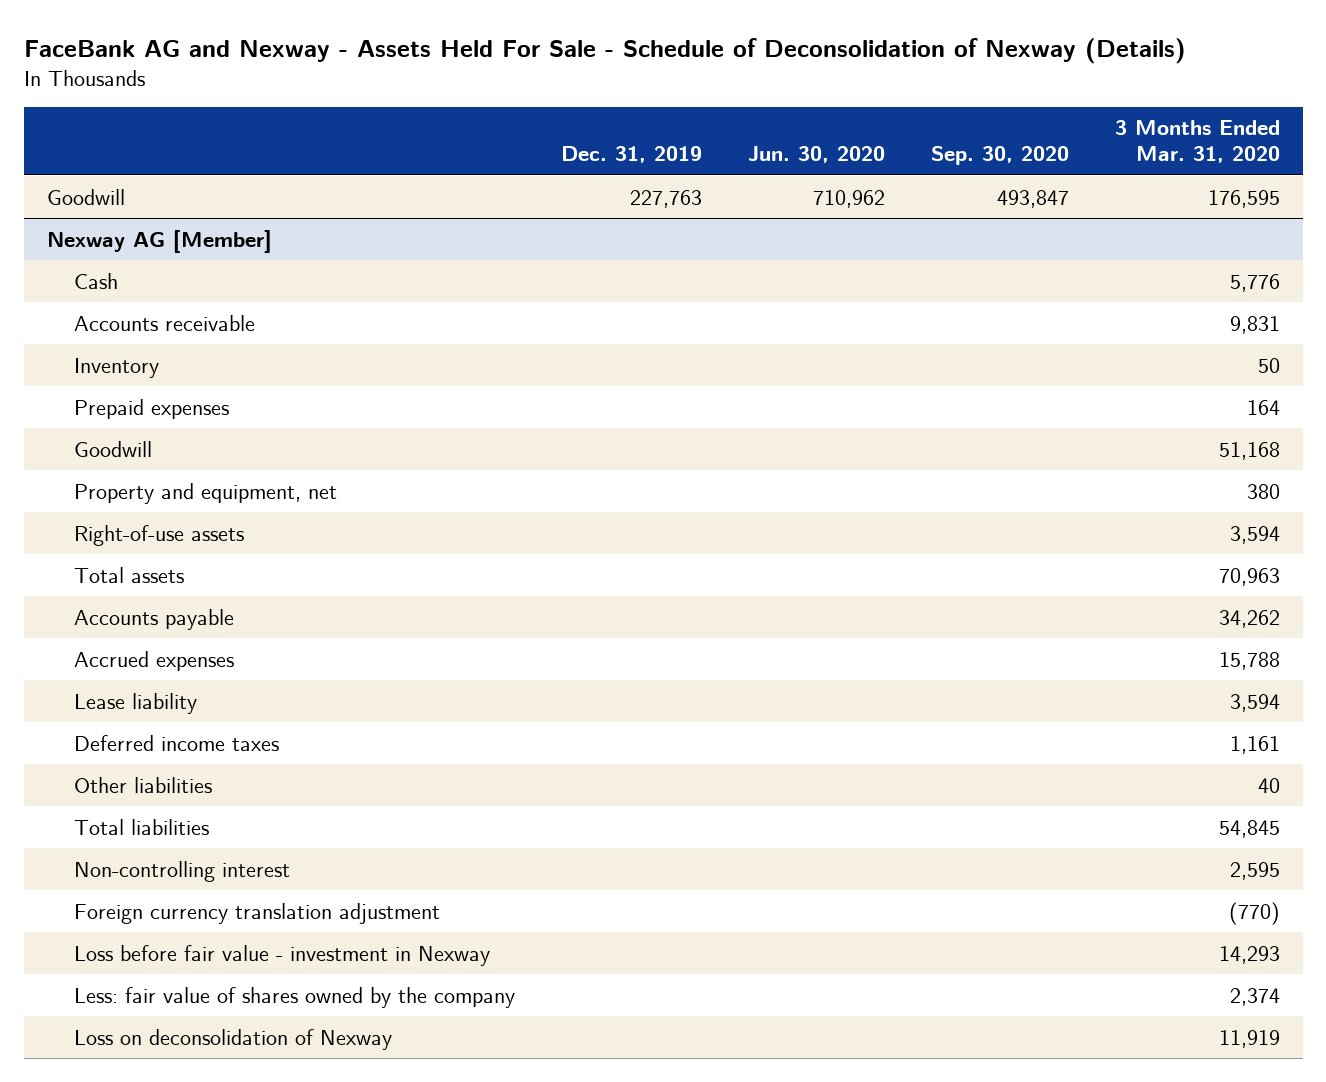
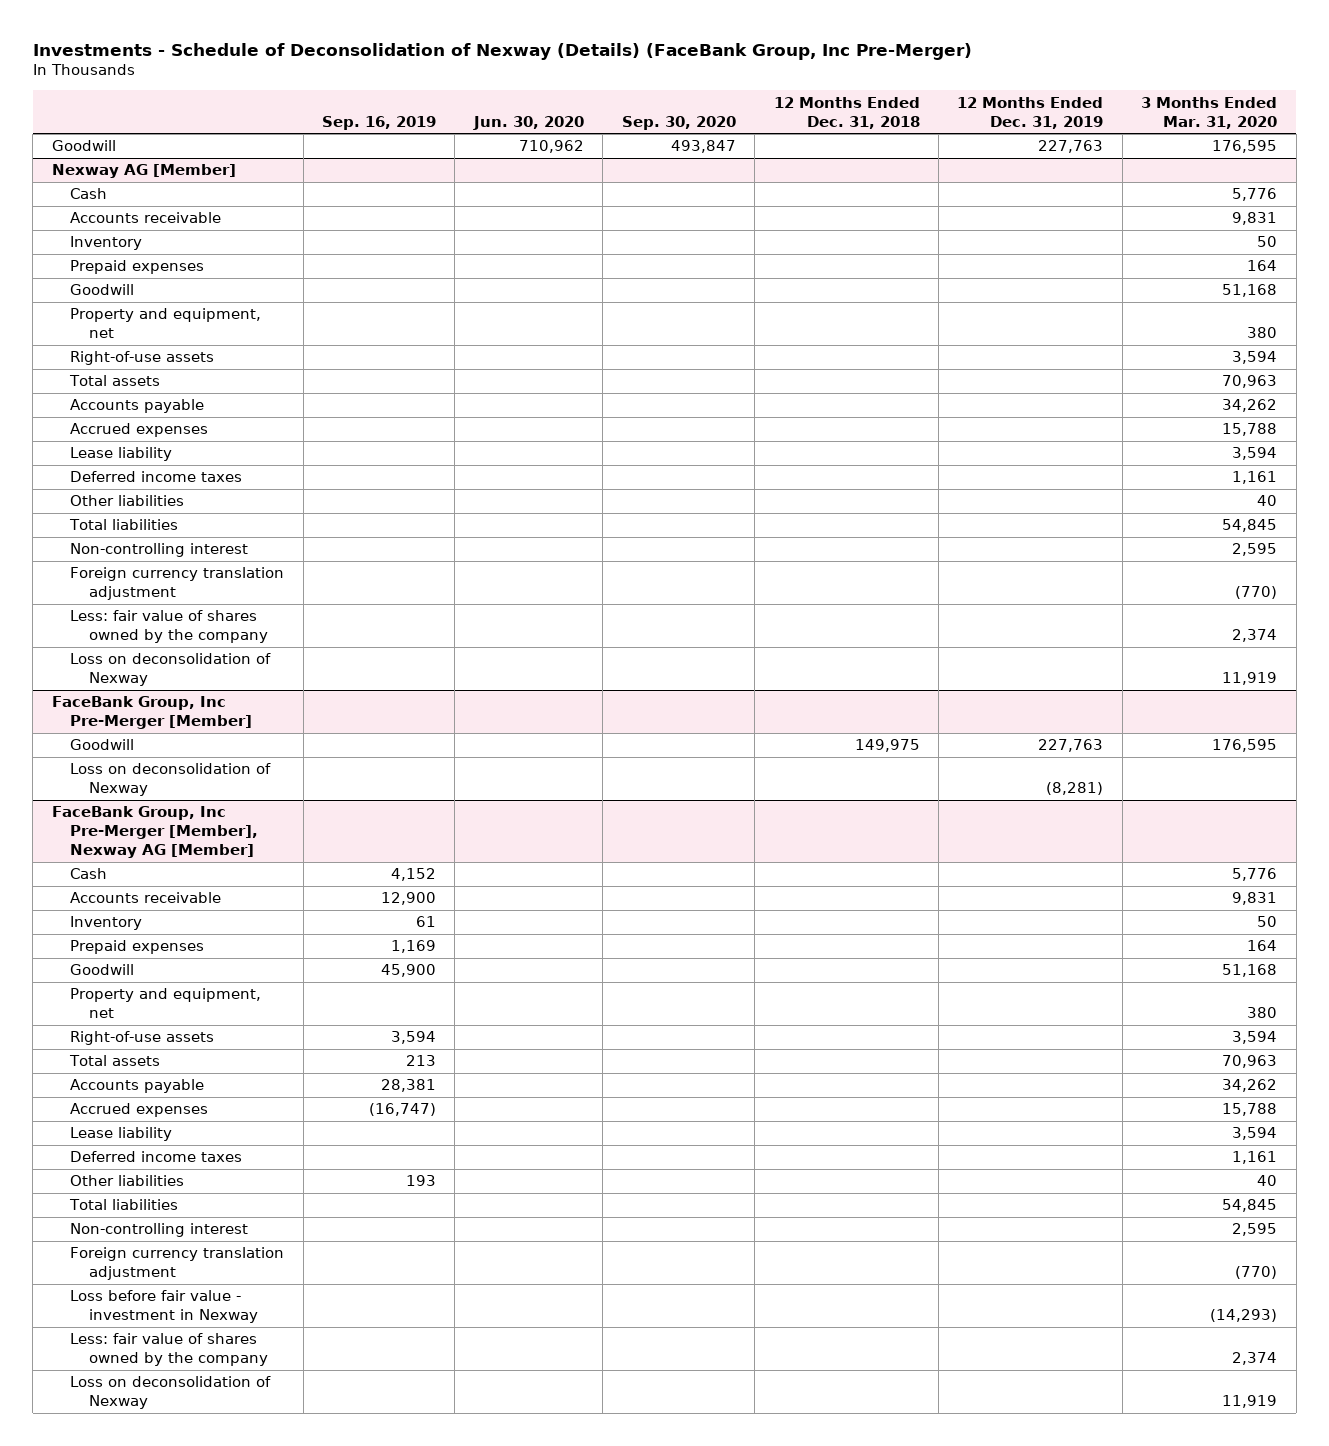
[23,37,1186,64] FaceBank AG and Nexway - Assets Held For Sale - Schedule of Deconsolidation of Nexway (Details) -> [32,42,972,60] Investments - Schedule of Deconsolidation of Nexway (Details) (FaceBank Group, Inc Pre-Merger)
[561,145,703,163] Dec. 31, 2019 -> none
none -> [322,115,437,130] Sep. 16, 2019
none -> [773,96,920,129] 12 Months Ended Dec. 31, 2018
none -> [957,96,1104,129] 12 Months Ended Dec. 31, 2019
[74,944,491,966] Loss before fair value - investment in Nexway -> none
none -> [51,696,253,730] FaceBank Group, Inc Pre-Merger [Member]
none -> [70,739,135,751] Goodwill
none -> [70,763,272,797] Loss on deconsolidation of Nexway
none -> [51,806,259,859] FaceBank Group, Inc Pre-Merger [Member], Nexway AG [Member]
none -> [70,868,108,880] Cash
none -> [70,892,222,904] Accounts receivable
none -> [70,916,143,931] Inventory
none -> [70,940,205,955] Prepaid expenses
none -> [70,964,135,976] Goodwill
none -> [70,988,262,1019] Property and equipment, net
none -> [70,1031,215,1046] Right-of-use assets
none -> [69,1055,161,1067] Total assets
none -> [70,1079,205,1094] Accounts payable
none -> [70,1103,209,1118] Accrued expenses
none -> [70,1127,173,1142] Lease liability
none -> [70,1151,243,1163] Deferred income taxes
none -> [70,1175,185,1187] Other liabilities
none -> [69,1199,179,1211] Total liabilities
none -> [70,1223,249,1238] Non-controlling interest
none -> [70,1247,285,1281] Foreign currency translation adjustment
none -> [70,1290,258,1324] Loss before fair value - investment in Nexway
none -> [70,1333,268,1367] Less: fair value of shares owned by the company
none -> [70,1376,272,1410] Loss on deconsolidation of Nexway

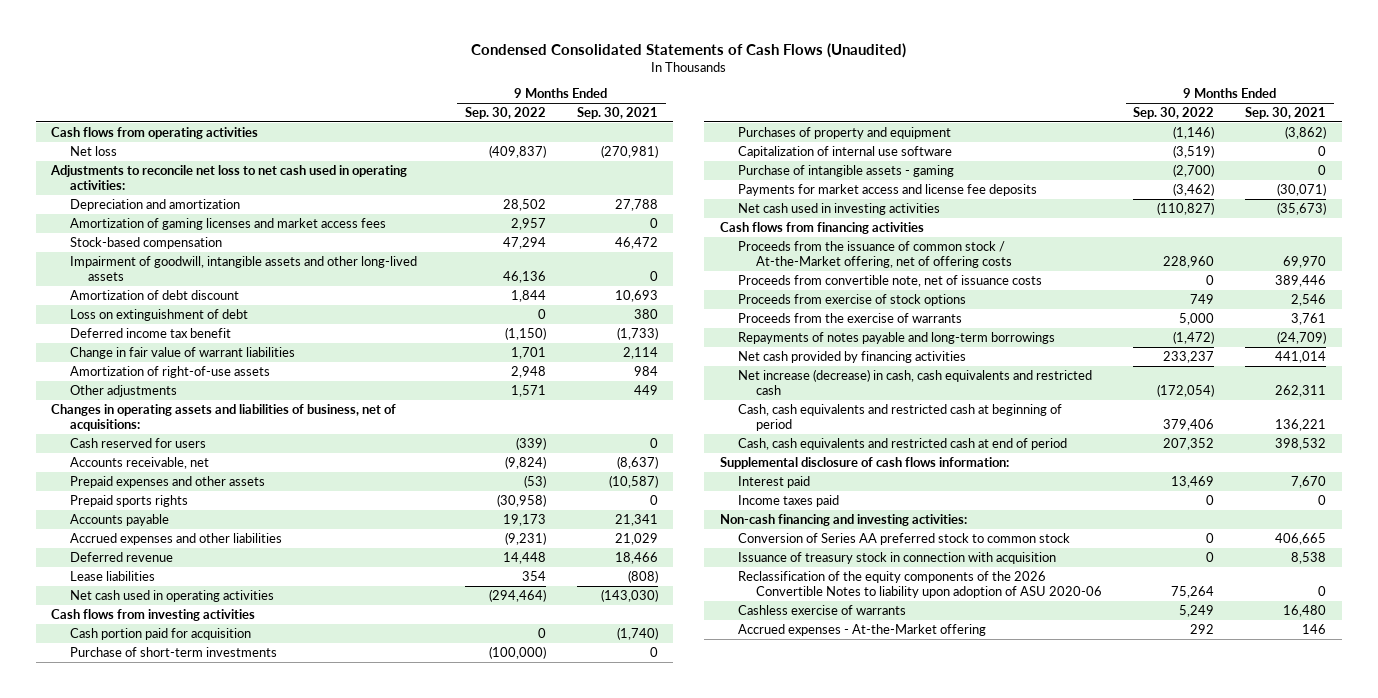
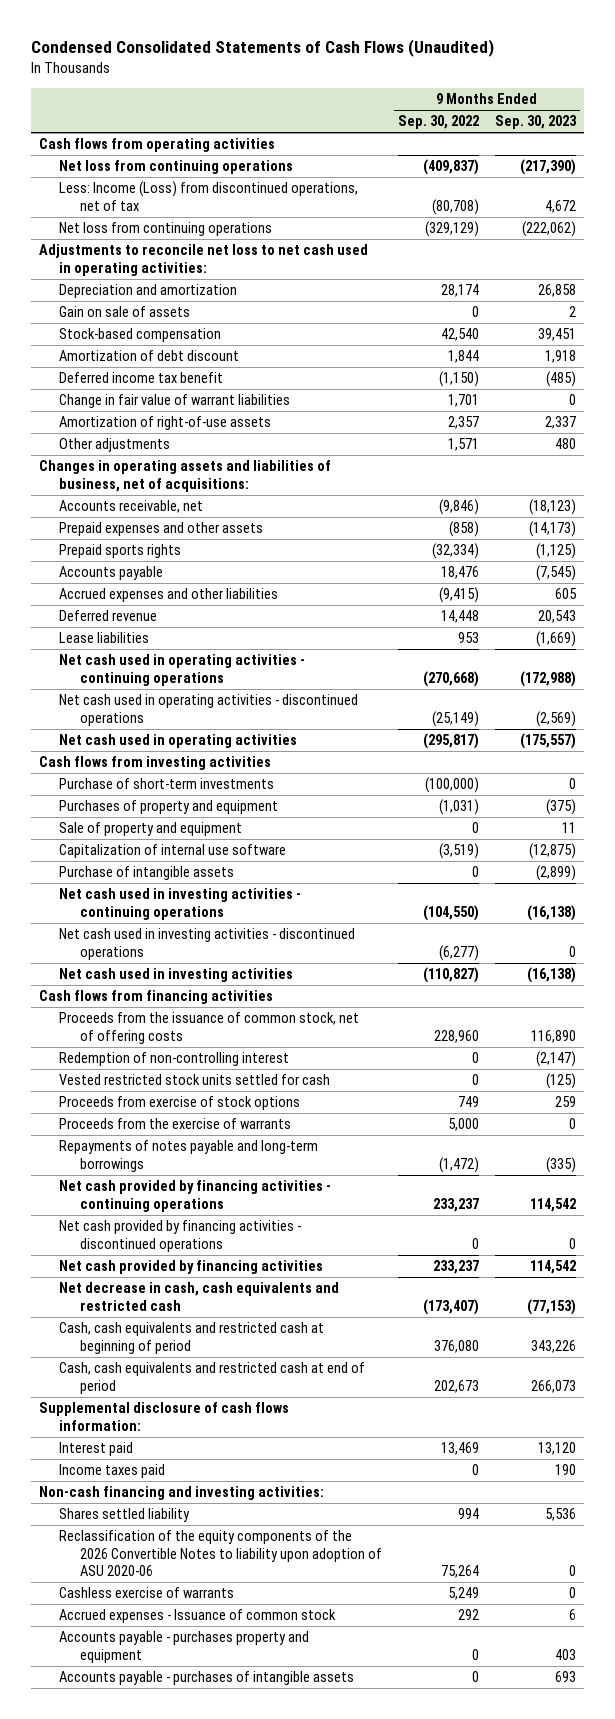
[576,106,658,119] Sep. 30, 2021 -> none
none -> [495,115,578,130] Sep. 30, 2023
[69,145,117,156] Net loss -> [59,160,294,175] Net loss from continuing operations
none -> [59,181,359,211] Less: Income (Loss) from discontinued operations, net of tax
none -> [59,222,273,237] Net loss from continuing operations
[69,217,386,230] Amortization of gaming licenses and market access fees -> none
[69,255,417,282] Impairment of goodwill, intangible assets and other long-lived assets -> none
[502,198,546,211] 28,502 -> [441,284,480,298] 28,174
none -> [59,306,191,318] Gain on sale of assets
[502,236,546,249] 47,294 -> [441,328,480,342] 42,540
[69,308,248,321] Loss on extinguishment of debt -> none
[510,365,546,378] 2,948 -> [448,416,480,430] 2,357
[69,437,206,448] Cash reserved for users -> none
[504,455,546,469] (9,824) -> [439,499,480,516] (9,846)
[523,474,546,488] (53) -> [449,521,480,538] (858)
[496,493,546,507] (30,958) -> [432,543,480,560] (32,334)
[502,513,546,526] 19,173 -> [441,566,480,580] 18,476
[504,531,546,545] (9,231) -> [439,587,480,604] (9,415)
[521,570,546,581] 354 -> [458,632,480,644] 953
none -> [59,654,306,686] Net cash used in operating activities - continuing operations
none -> [59,694,359,726] Net cash used in operating activities - discontinued operations
[488,588,546,602] (294,464) -> [423,733,480,750] (295,817)
[69,627,251,640] Cash portion paid for acquisition -> none
[1173,125,1215,139] (1,146) -> [439,799,480,816] (1,031)
none -> [59,822,243,837] Sale of property and equipment
[738,183,1038,196] Payments for market access and license fee deposits -> none
[738,164,955,177] Purchase of intangible assets - gaming -> [59,866,235,881] Purchase of intangible assets
[1173,163,1215,177] (2,700) -> [472,866,480,878] 0
none -> [59,888,302,920] Net cash used in investing activities - continuing operations
none -> [59,928,356,960] Net cash used in investing activities - discontinued operations
[738,274,1043,287] Proceeds from convertible note, net of issuance costs -> none
[738,240,1013,269] Proceeds from the issuance of common stock / At-the-Market offering, net of offering costs -> [59,1012,360,1044] Proceeds from the issuance of common stock, net of offering costs
none -> [59,1052,290,1067] Redemption of non-controlling interest
none -> [59,1074,331,1086] Vested restricted stock units settled for cash
none -> [59,1180,332,1212] Net cash provided by financing activities - continuing operations
none -> [59,1220,302,1252] Net cash provided by financing activities - discontinued operations
[738,368,1093,396] Net increase (decrease) in cash, cash equivalents and restricted cash -> [59,1282,340,1311] Net decrease in cash, cash equivalents and restricted cash
[1157,384,1215,398] (172,054) -> [423,1298,480,1315] (173,407)
[1163,419,1215,432] 379,406 -> [434,1339,480,1353] 376,080
[1163,437,1215,450] 207,352 -> [434,1379,480,1393] 202,673
[738,532,1071,545] Conversion of Series AA preferred stock to common stock -> none
[738,551,1057,564] Issuance of treasury stock in connection with acquisition -> none
none -> [59,1508,191,1523] Shares settled liability
[738,623,987,636] Accrued expenses - At-the-Market offering -> [59,1609,337,1624] Accrued expenses - Issuance of common stock
none -> [59,1631,310,1663] Accounts payable - purchases property and equipment
none -> [59,1671,355,1686] Accounts payable - purchases of intangible assets

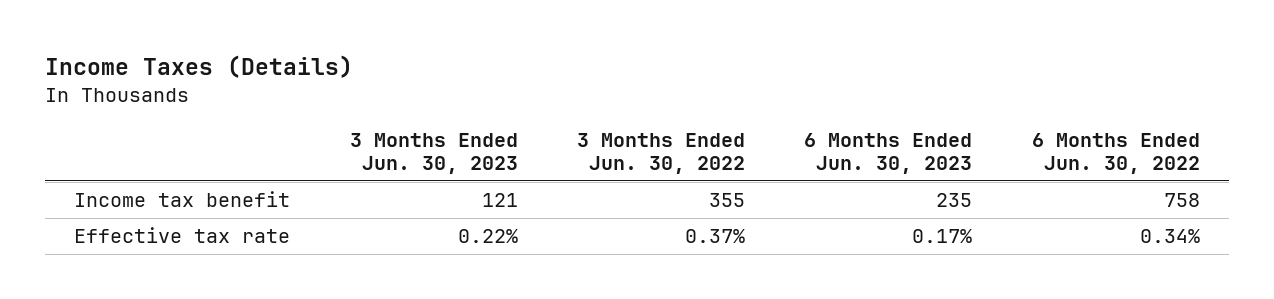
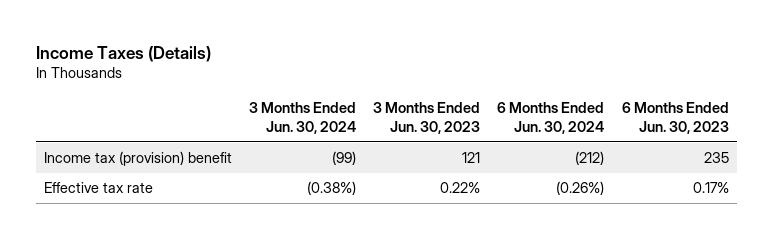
[576,132,745,174] 3 Months Ended Jun. 30, 2022 -> none
[1031,132,1200,174] 6 Months Ended Jun. 30, 2022 -> none
none -> [249,102,357,135] 3 Months Ended Jun. 30, 2024
none -> [497,102,605,135] 6 Months Ended Jun. 30, 2024
[74,191,291,208] Income tax benefit -> [44,151,233,167] Income tax (provision) benefit

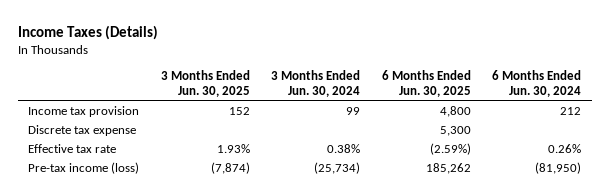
[373,102,481,135] 3 Months Ended Jun. 30, 2023 -> none
[621,102,729,135] 6 Months Ended Jun. 30, 2023 -> none
none -> [160,69,250,97] 3 Months Ended Jun. 30, 2025
none -> [381,69,471,97] 6 Months Ended Jun. 30, 2025
[44,151,233,167] Income tax (provision) benefit -> [28,105,140,117] Income tax provision
[332,151,357,166] (99) -> [346,106,361,115] 99
[575,151,605,166] (212) -> [560,106,582,115] 212
none -> [28,124,137,136] Discrete tax expense
[307,181,357,196] (0.38%) -> [327,143,361,153] 0.38%
[556,181,605,196] (0.26%) -> [548,143,582,153] 0.26%
none -> [28,161,140,174] Pre-tax income (loss)

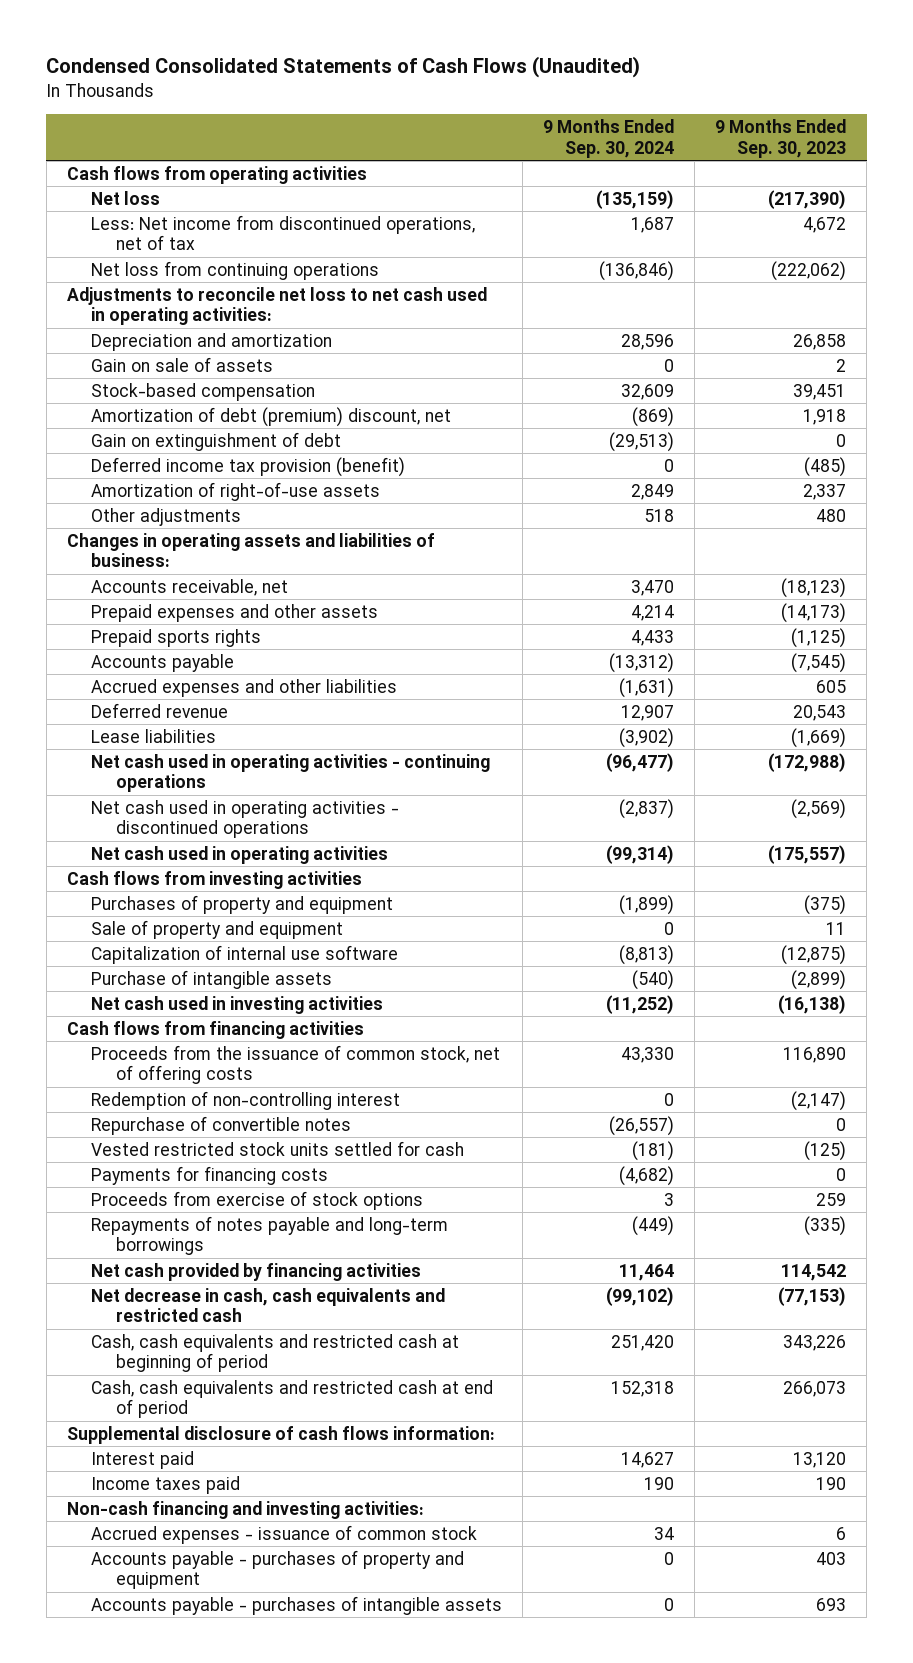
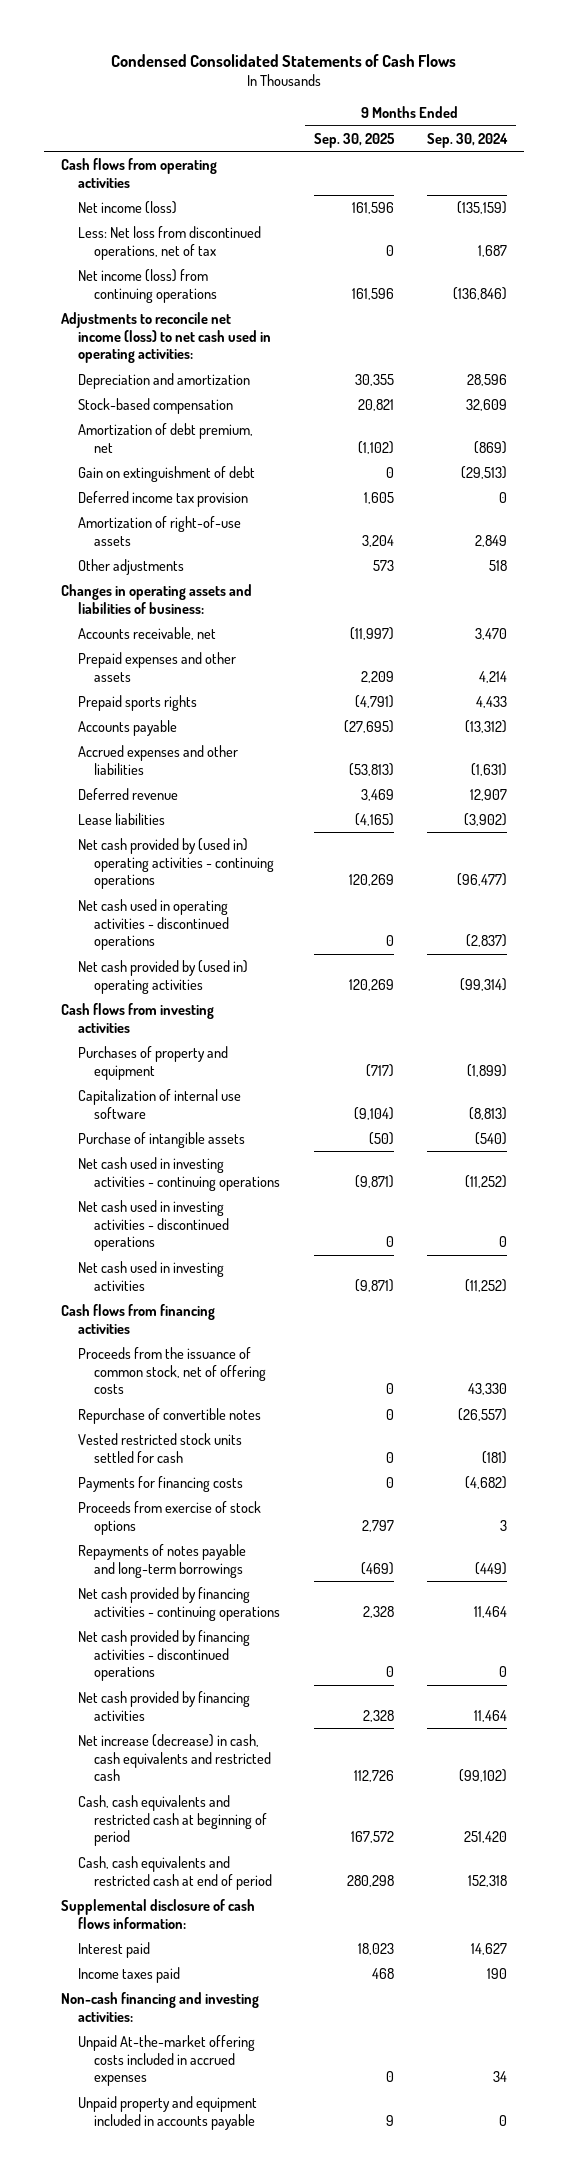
[46,56,641,79] Condensed Consolidated Statements of Cash Flows (Unaudited) -> [111,53,457,67] Condensed Consolidated Statements of Cash Flows
[715,119,847,158] 9 Months Ended Sep. 30, 2023 -> none
none -> [313,132,395,148] Sep. 30, 2025
[91,190,161,205] Net loss -> [77,200,177,214] Net income (loss)
[91,214,476,251] Less: Net income from discontinued operations, net of tax -> [77,225,261,260] Less: Net loss from discontinued operations, net of tax
[91,260,380,280] Net loss from continuing operations -> [77,268,217,303] Net income (loss) from continuing operations
[66,286,487,326] Adjustments to reconcile net loss to net cash used in operating activities: -> [61,311,271,364] Adjustments to reconcile net income (loss) to net cash used in operating activities:
[91,356,274,372] Gain on sale of assets -> none
[91,406,452,427] Amortization of debt (premium) discount, net -> [77,422,253,453] Amortization of debt premium, net
[91,456,406,477] Deferred income tax provision (benefit) -> [77,490,248,507] Deferred income tax provision
[91,753,491,793] Net cash used in operating activities - continuing operations -> [77,837,274,890] Net cash provided by (used in) operating activities - continuing operations
[91,845,389,864] Net cash used in operating activities -> [77,959,248,994] Net cash provided by (used in) operating activities
[91,919,344,939] Sale of property and equipment -> none
none -> [77,1156,280,1191] Net cash used in investing activities - continuing operations
none -> [77,1199,229,1252] Net cash used in investing activities - discontinued operations
[91,1090,401,1110] Redemption of non-controlling interest -> none
none -> [77,1586,280,1621] Net cash provided by financing activities - continuing operations
none -> [77,1629,250,1682] Net cash provided by financing activities - discontinued operations
[91,1287,446,1323] Net decrease in cash, cash equivalents and restricted cash -> [77,1733,271,1782] Net increase (decrease) in cash, cash equivalents and restricted cash
[91,1595,503,1615] Accounts payable - purchases of intangible assets -> none
[91,1524,478,1544] Accrued expenses - issuance of common stock -> [77,2034,255,2087] Unpaid At-the-market offering costs included in accrued expenses
[91,1549,465,1590] Accounts payable - purchases of property and equipment -> [77,2095,257,2130] Unpaid property and equipment included in accounts payable

